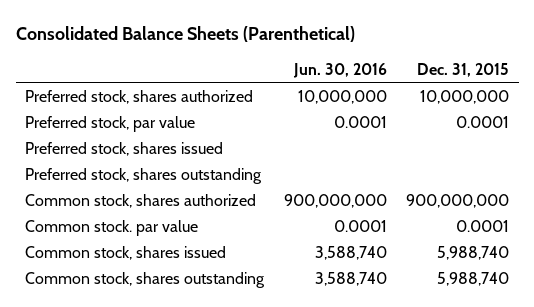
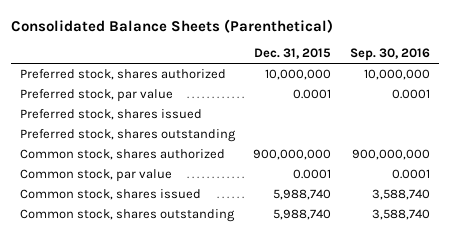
[292,62,387,78] Jun. 30, 2016 -> none
none -> [350,48,431,62] Sep. 30, 2016
[25,219,199,236] Common stock. par value -> [19,168,172,182] Common stock, par value

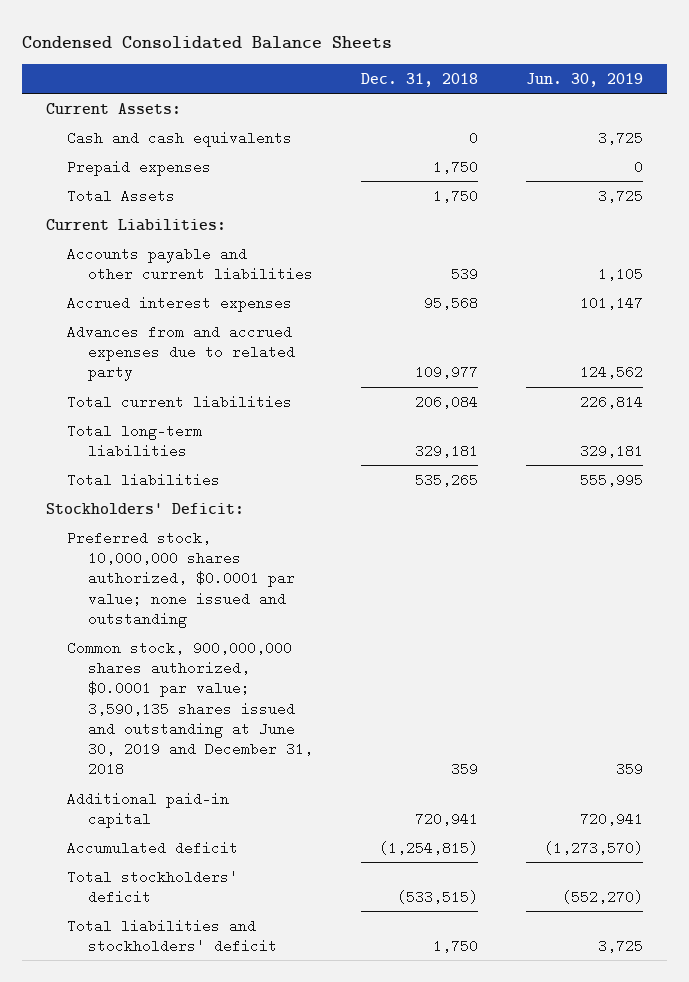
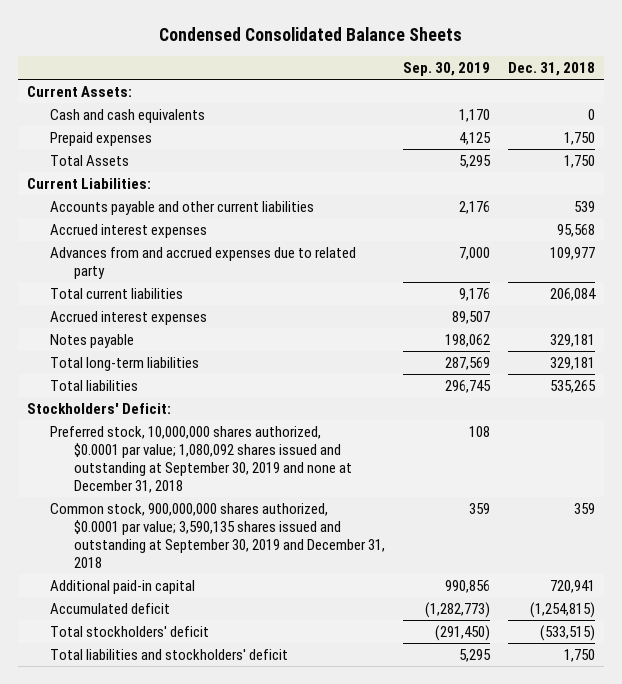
[525,72,643,87] Jun. 30, 2019 -> none
none -> [403,62,491,77] Sep. 30, 2019
none -> [50,310,208,325] Accrued interest expenses
none -> [50,333,135,348] Notes payable
[67,530,296,628] Preferred stock, 10,000,000 shares authorized, $0.0001 par value; none issued and outstanding -> [50,425,352,493] Preferred stock, 10,000,000 shares authorized, $0.0001 par value; 1,080,092 shares issued and outstanding at September 30, 2019 and none at December 31, 2018
[67,640,314,777] Common stock, 900,000,000 shares authorized, $0.0001 par value; 3,590,135 shares issued and outstanding at June 30, 2019 and December 31, 2018 -> [50,502,385,568] Common stock, 900,000,000 shares authorized, $0.0001 par value; 3,590,135 shares issued and outstanding at September 30, 2019 and December 31, 2018

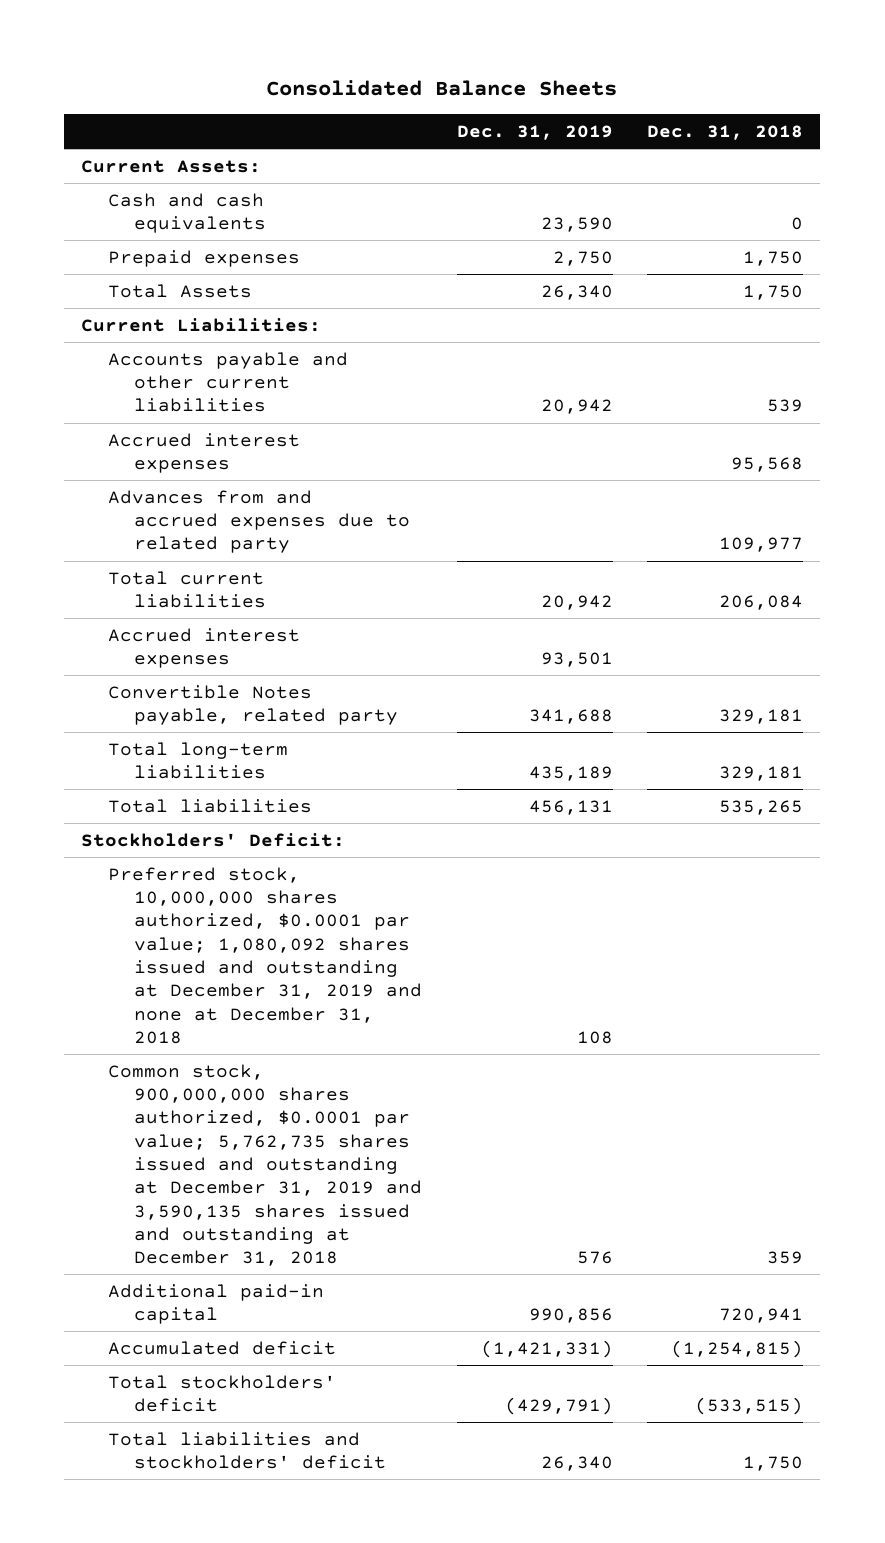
[158,27,462,42] Condensed Consolidated Balance Sheets -> [266,79,618,96] Consolidated Balance Sheets
[403,62,491,77] Sep. 30, 2019 -> none
none -> [456,124,613,140] Dec. 31, 2019
[50,333,135,348] Notes payable -> [107,684,399,726] Convertible Notes payable, related party
[50,425,352,493] Preferred stock, 10,000,000 shares authorized, $0.0001 par value; 1,080,092 shares issued and outstanding at September 30, 2019 and none at December 31, 2018 -> [107,866,423,1044] Preferred stock, 10,000,000 shares authorized, $0.0001 par value; 1,080,092 shares issued and outstanding at December 31, 2019 and none at December 31, 2018
[50,502,385,568] Common stock, 900,000,000 shares authorized, $0.0001 par value; 3,590,135 shares issued and outstanding at September 30, 2019 and December 31, 2018 -> [107,1063,423,1267] Common stock, 900,000,000 shares authorized, $0.0001 par value; 5,762,735 shares issued and outstanding at December 31, 2019 and 3,590,135 shares issued and outstanding at December 31, 2018

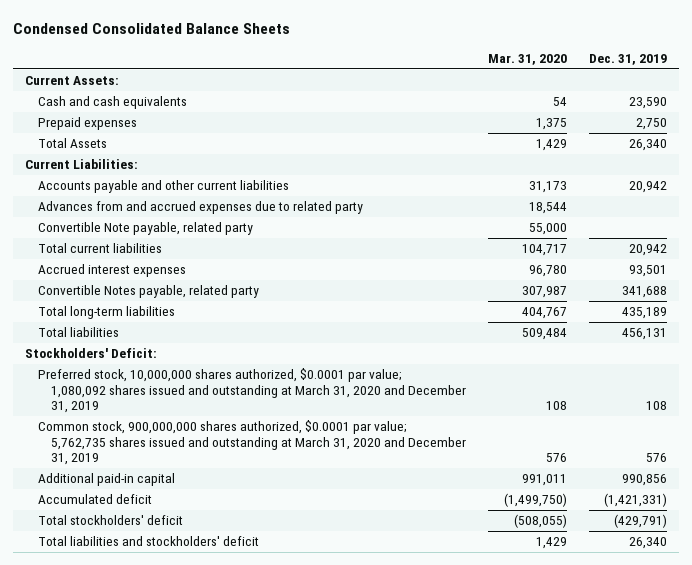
[266,79,618,96] Consolidated Balance Sheets -> [13,23,291,35] Condensed Consolidated Balance Sheets
[647,124,804,140] Dec. 31, 2018 -> none
none -> [488,53,568,65] Mar. 31, 2020
[107,432,300,474] Accrued interest expenses -> none
none -> [37,222,253,236] Convertible Note payable, related party
[107,866,423,1044] Preferred stock, 10,000,000 shares authorized, $0.0001 par value; 1,080,092 shares issued and outstanding at December 31, 2019 and none at December 31, 2018 -> [37,368,466,414] Preferred stock, 10,000,000 shares authorized, $0.0001 par value; 1,080,092 shares issued and outstanding at March 31, 2020 and December 31, 2019
[107,1063,423,1267] Common stock, 900,000,000 shares authorized, $0.0001 par value; 5,762,735 shares issued and outstanding at December 31, 2019 and 3,590,135 shares issued and outstanding at December 31, 2018 -> [37,420,466,466] Common stock, 900,000,000 shares authorized, $0.0001 par value; 5,762,735 shares issued and outstanding at March 31, 2020 and December 31, 2019

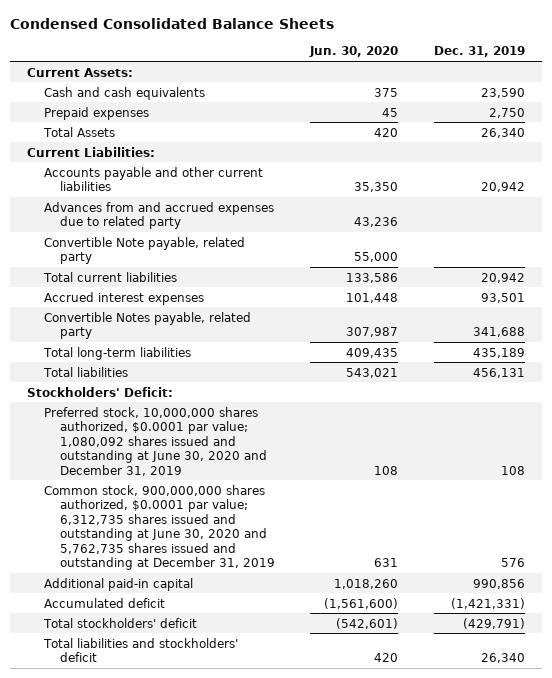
[488,53,568,65] Mar. 31, 2020 -> none
none -> [309,46,399,58] Jun. 30, 2020
[37,368,466,414] Preferred stock, 10,000,000 shares authorized, $0.0001 par value; 1,080,092 shares issued and outstanding at March 31, 2020 and December 31, 2019 -> [43,406,267,476] Preferred stock, 10,000,000 shares authorized, $0.0001 par value; 1,080,092 shares issued and outstanding at June 30, 2020 and December 31, 2019
[37,420,466,466] Common stock, 900,000,000 shares authorized, $0.0001 par value; 5,762,735 shares issued and outstanding at March 31, 2020 and December 31, 2019 -> [43,484,275,571] Common stock, 900,000,000 shares authorized, $0.0001 par value; 6,312,735 shares issued and outstanding at June 30, 2020 and 5,762,735 shares issued and outstanding at December 31, 2019

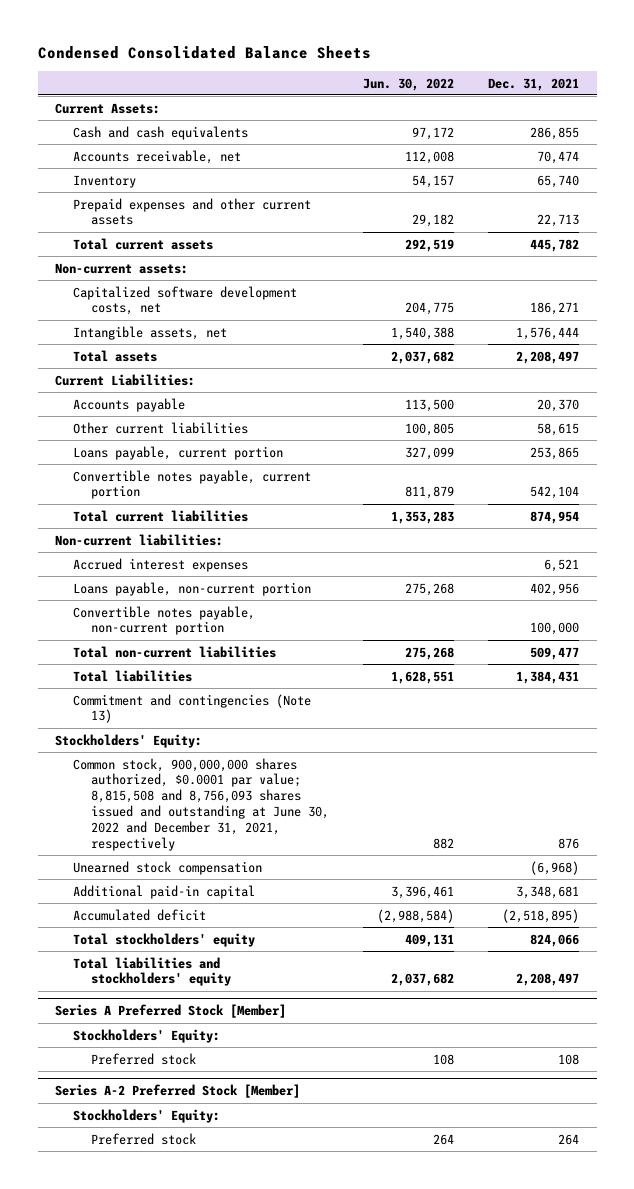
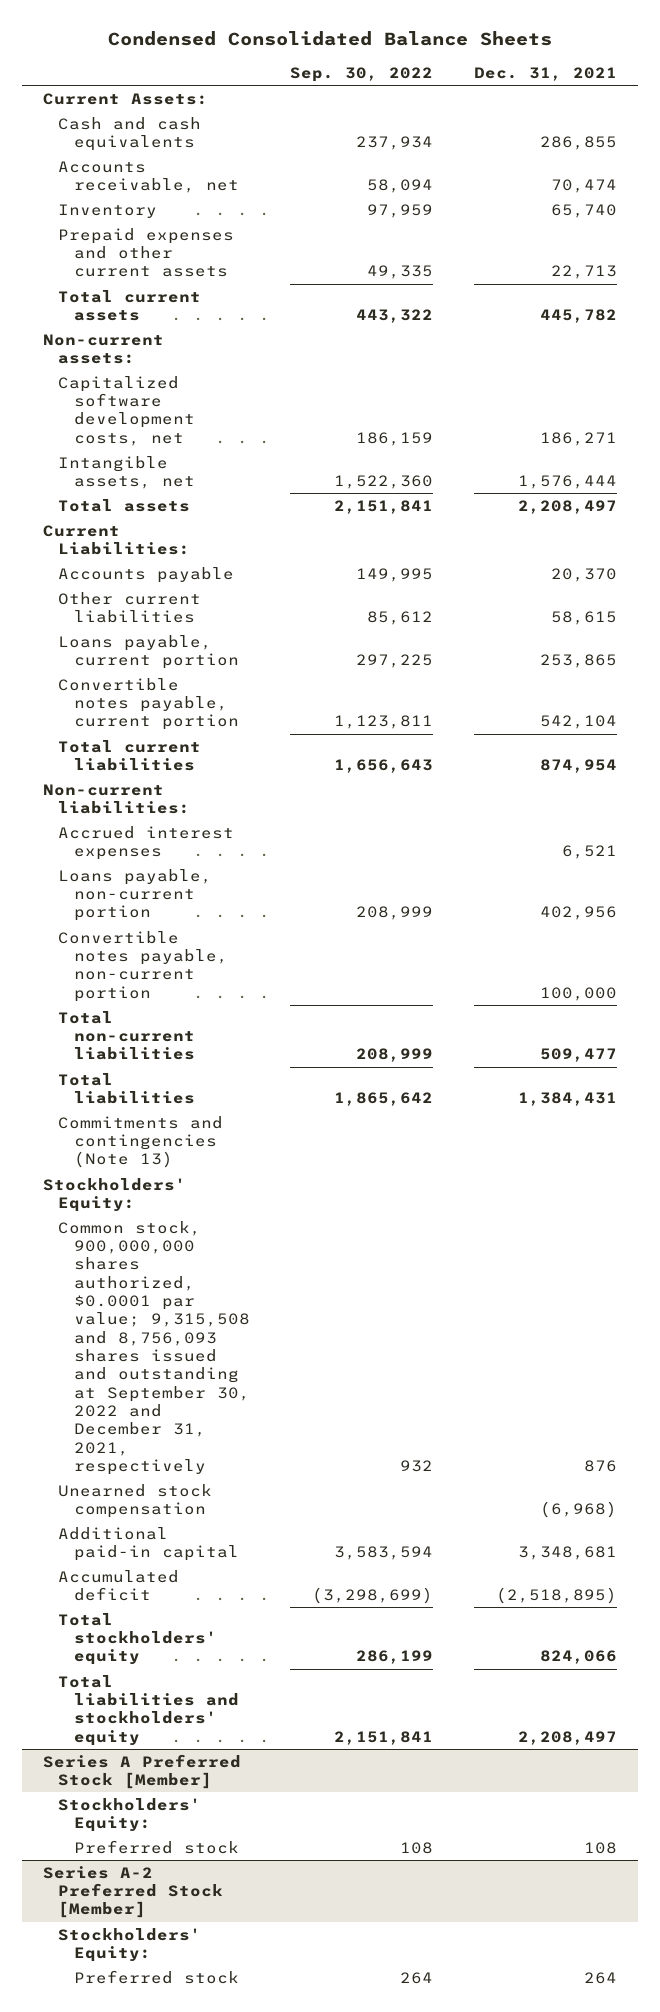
[363,77,455,91] Jun. 30, 2022 -> none
none -> [290,67,434,83] Sep. 30, 2022
[73,693,312,724] Commitment and contingencies (Note 13) -> [58,1115,224,1169] Commitments and contingencies (Note 13)
[73,757,330,851] Common stock, 900,000,000 shares authorized, $0.0001 par value; 8,815,508 and 8,756,093 shares issued and outstanding at June 30, 2022 and December 31, 2021, respectively -> [58,1220,250,1476] Common stock, 900,000,000 shares authorized, $0.0001 par value; 9,315,508 and 8,756,093 shares issued and outstanding at September 30, 2022 and December 31, 2021, respectively

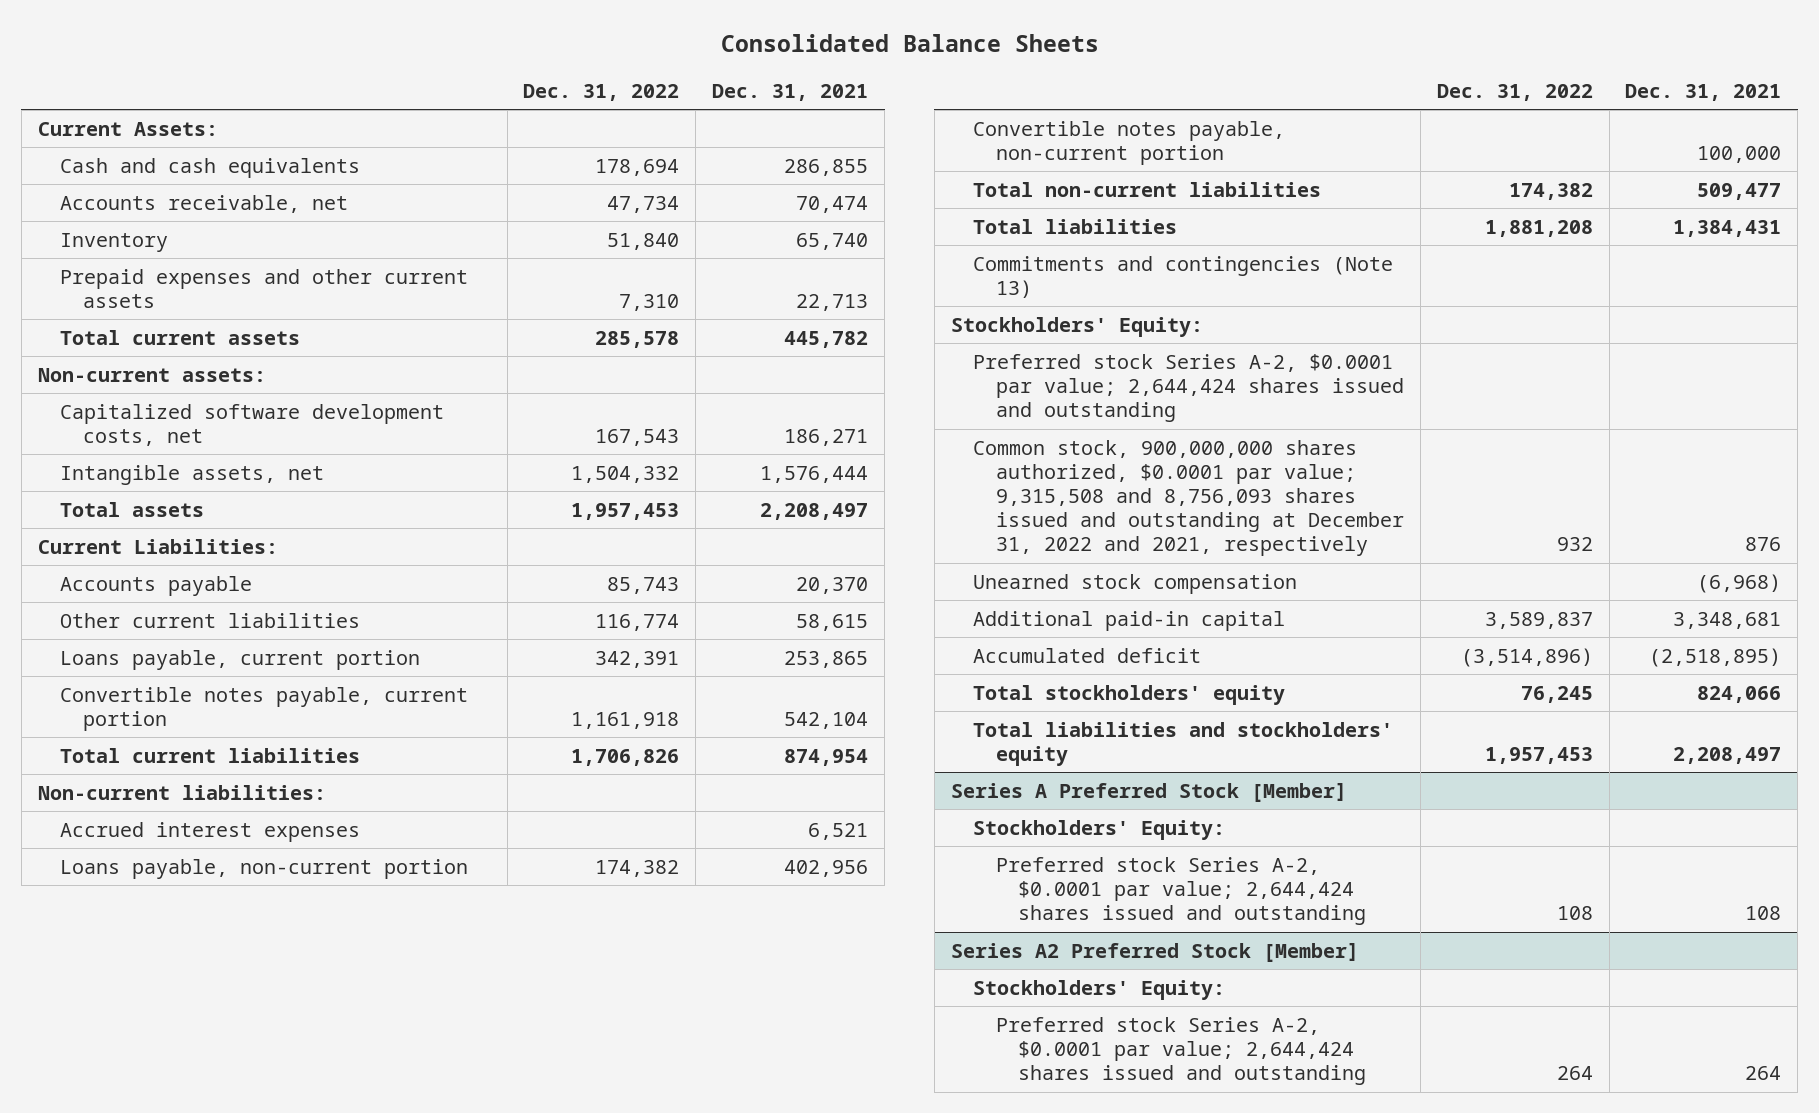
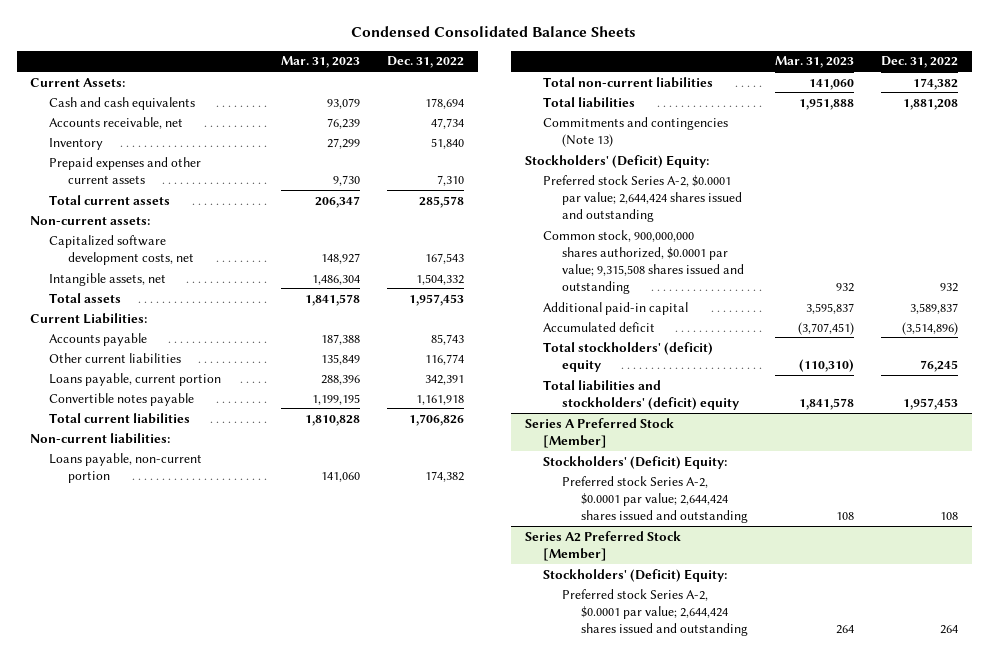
[720,34,1099,53] Consolidated Balance Sheets -> [351,26,637,38] Condensed Consolidated Balance Sheets
[712,83,869,101] Dec. 31, 2021 -> none
none -> [280,56,360,69] Mar. 31, 2023
[60,686,469,731] Convertible notes payable, current portion -> [49,392,195,406] Convertible notes payable
[60,821,361,842] Accrued interest expenses -> none
[973,120,1286,165] Convertible notes payable, non-current portion -> none
[950,316,1203,337] Stockholders' Equity: -> [524,154,709,168] Stockholders' (Deficit) Equity:
[973,573,1298,594] Unearned stock compensation -> none
[973,439,1404,557] Common stock, 900,000,000 shares authorized, $0.0001 par value; 9,315,508 and 8,756,093 shares issued and outstanding at December 31, 2022 and 2021, respectively -> [543,229,745,295] Common stock, 900,000,000 shares authorized, $0.0001 par value; 9,315,508 shares issued and outstanding
[973,684,1286,705] Total stockholders' equity -> [543,341,714,372] Total stockholders' (deficit) equity
[973,721,1394,766] Total liabilities and stockholders' equity -> [543,379,740,410] Total liabilities and stockholders' (deficit) equity
[973,819,1226,840] Stockholders' Equity: -> [543,455,728,469] Stockholders' (Deficit) Equity:
[973,979,1226,1000] Stockholders' Equity: -> [543,568,728,582] Stockholders' (Deficit) Equity:

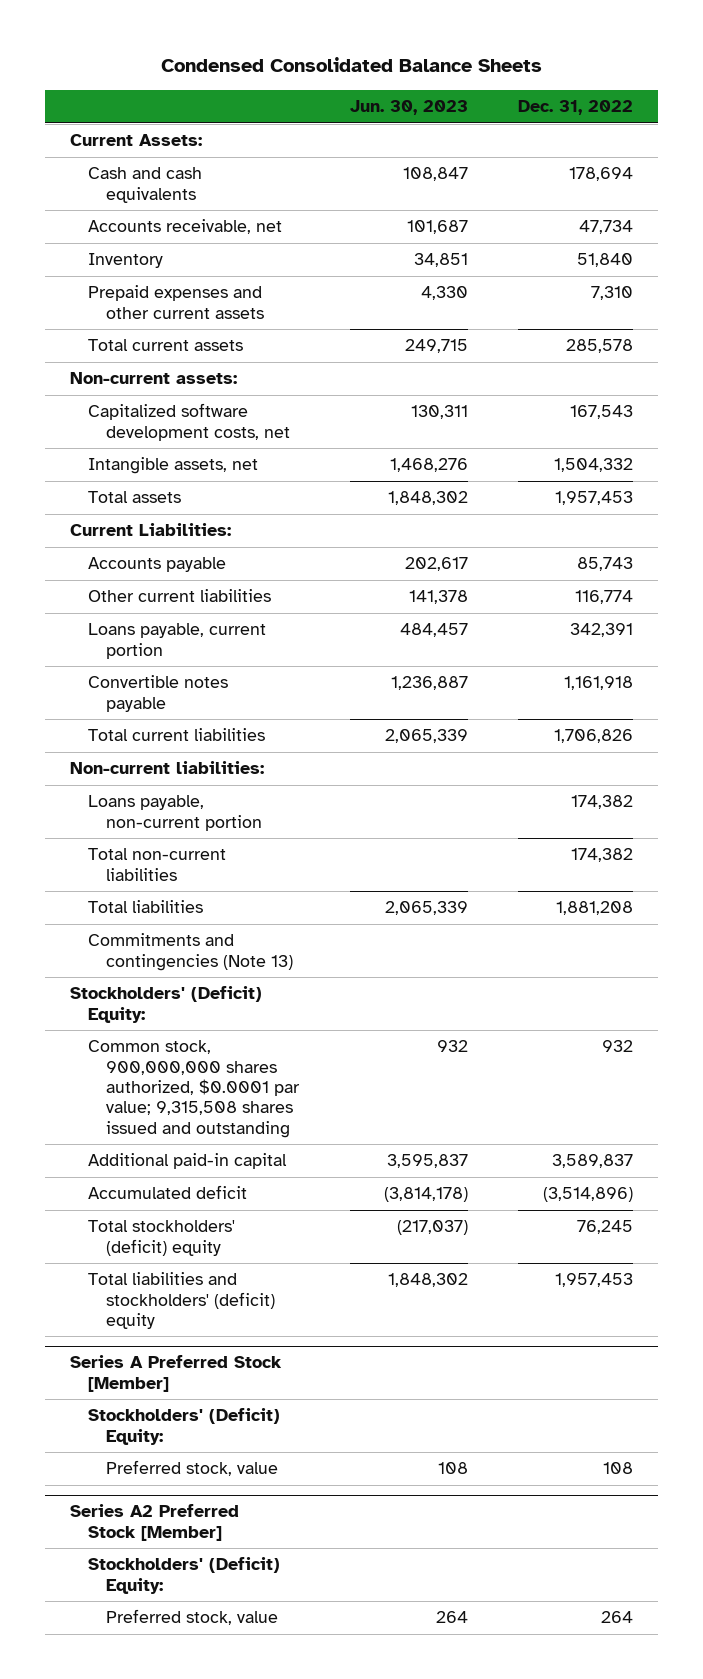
[280,56,360,69] Mar. 31, 2023 -> none
none -> [349,100,468,116] Jun. 30, 2023
[543,174,743,223] Preferred stock Series A-2, $0.0001 par value; 2,644,424 shares issued and outstanding -> none
[562,475,749,524] Preferred stock Series A-2, $0.0001 par value; 2,644,424 shares issued and outstanding -> [106,1460,279,1477] Preferred stock, value
[562,588,749,637] Preferred stock Series A-2, $0.0001 par value; 2,644,424 shares issued and outstanding -> [106,1609,279,1626] Preferred stock, value

